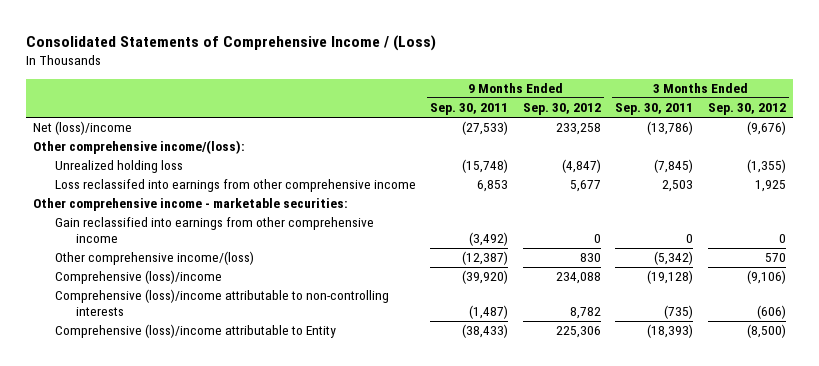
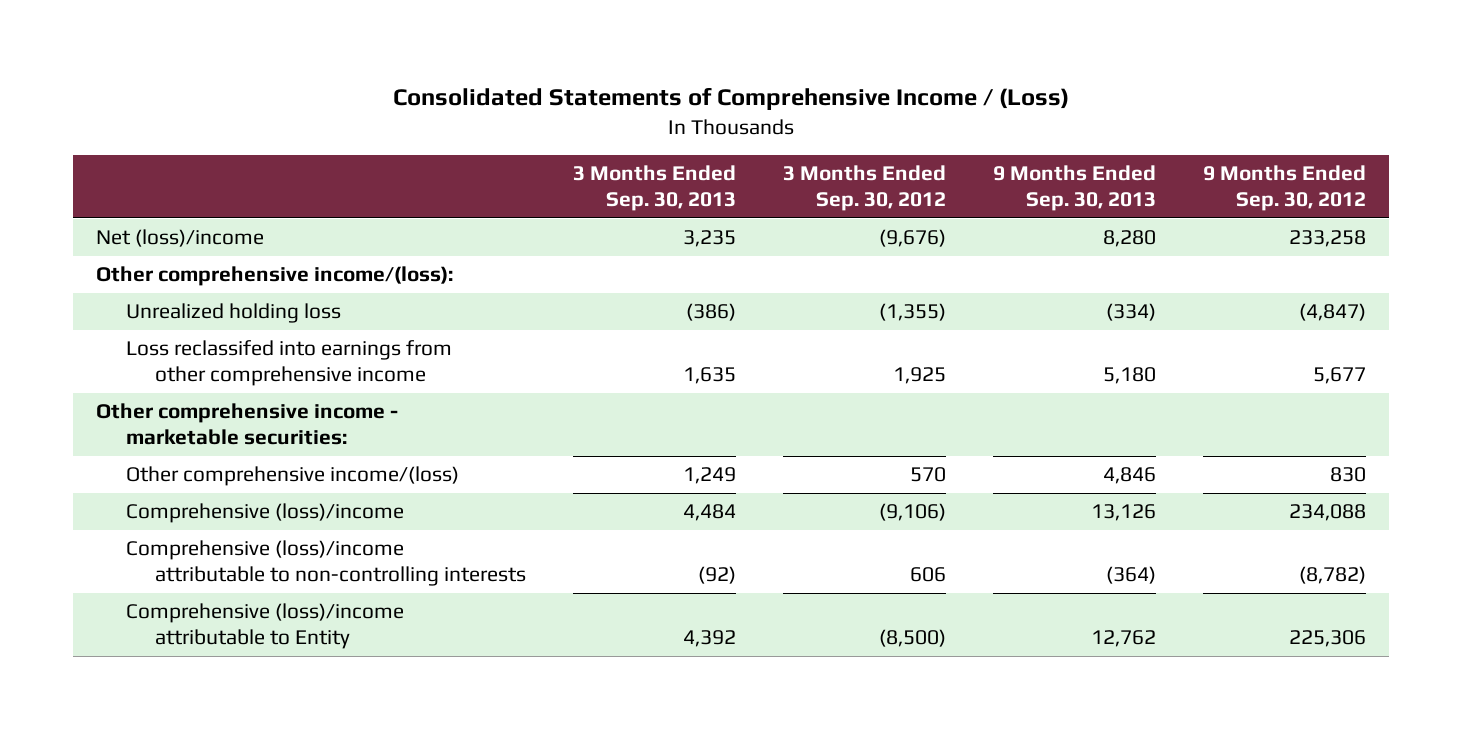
[430,103,509,116] Sep. 30, 2011 -> none
[615,103,694,116] Sep. 30, 2011 -> none
none -> [572,164,736,212] 3 Months Ended Sep. 30, 2013
none -> [992,164,1156,212] 9 Months Ended Sep. 30, 2013
[54,217,374,244] Gain reclassified into earnings from other comprehensive income -> none
[569,307,601,320] 8,782 -> [1298,566,1366,585] (8,782)
[756,305,786,320] (606) -> [909,567,946,583] 606

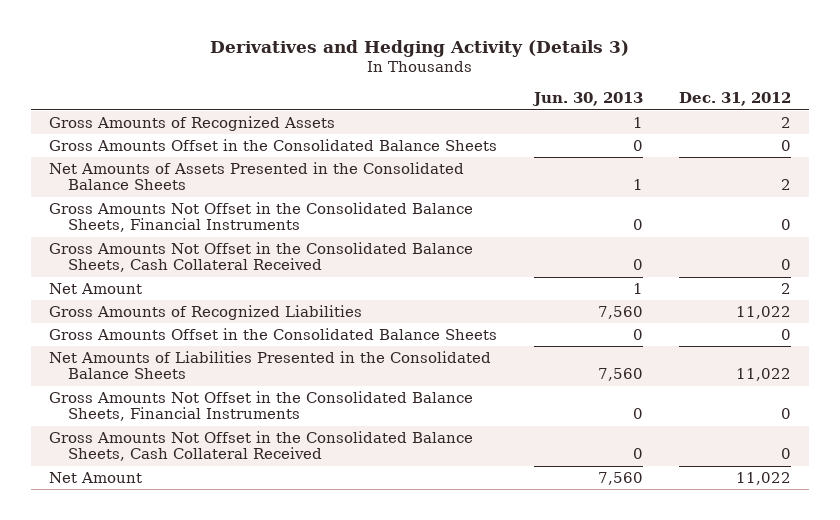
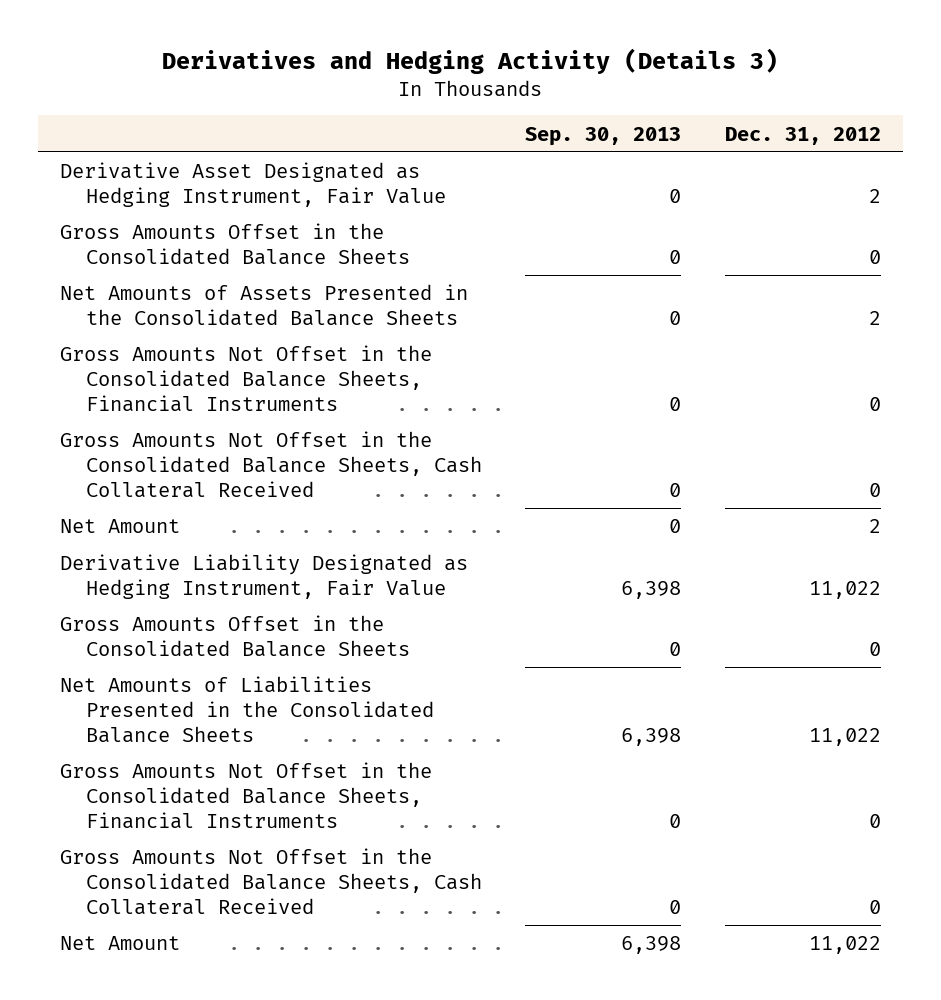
[531,92,643,107] Jun. 30, 2013 -> none
none -> [525,126,682,146] Sep. 30, 2013
[49,115,336,131] Gross Amounts of Recognized Assets -> [59,162,446,208] Derivative Asset Designated as Hedging Instrument, Fair Value
[49,304,363,320] Gross Amounts of Recognized Liabilities -> [59,554,468,600] Derivative Liability Designated as Hedging Instrument, Fair Value

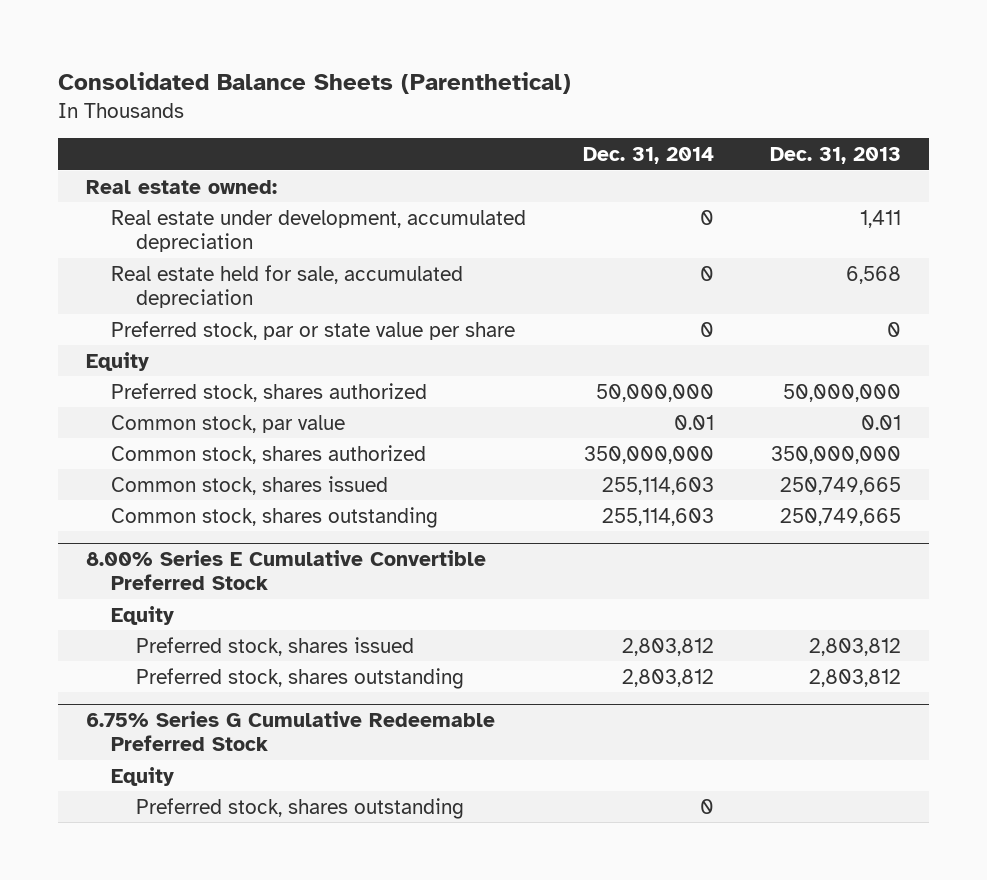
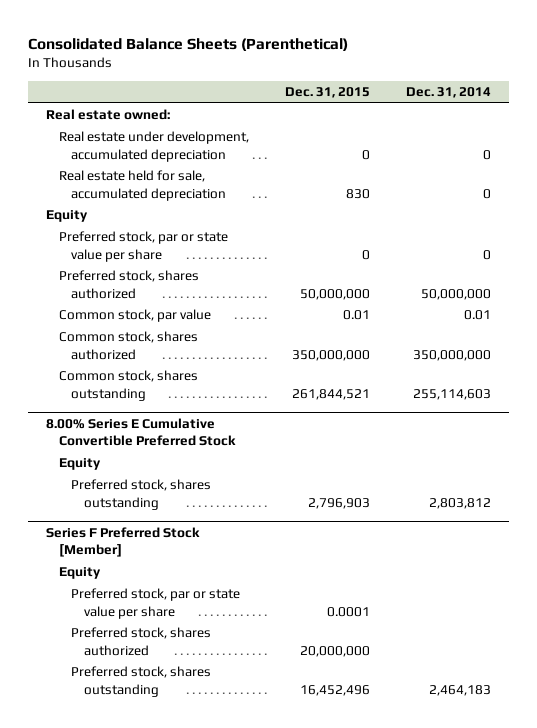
[769,147,901,165] Dec. 31, 2013 -> none
none -> [284,87,370,99] Dec. 31, 2015
[111,320,516,340] Preferred stock, par or state value per share -> [58,231,228,262] Preferred stock, par or state value per share
[111,475,389,495] Common stock, shares issued -> none
[136,636,415,656] Preferred stock, shares issued -> none
[86,710,496,751] 6.75% Series G Cumulative Redeemable Preferred Stock -> none
none -> [46,526,201,558] Series F Preferred Stock [Member]
none -> [71,588,241,619] Preferred stock, par or state value per share
none -> [71,627,212,656] Preferred stock, shares authorized
[699,798,714,814] 0 -> [428,684,491,696] 2,464,183

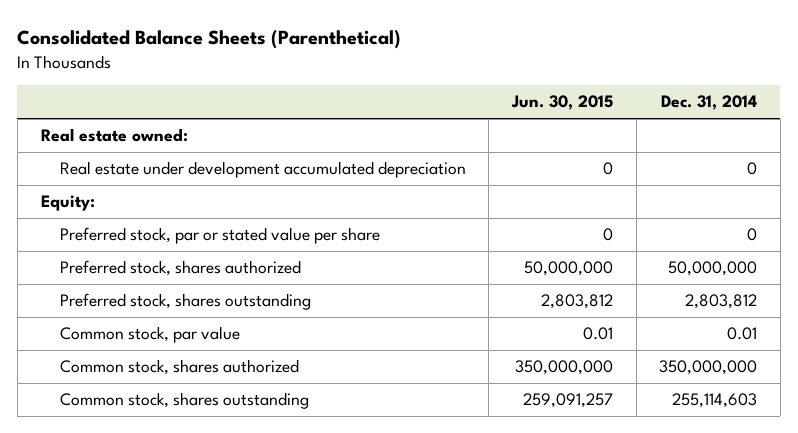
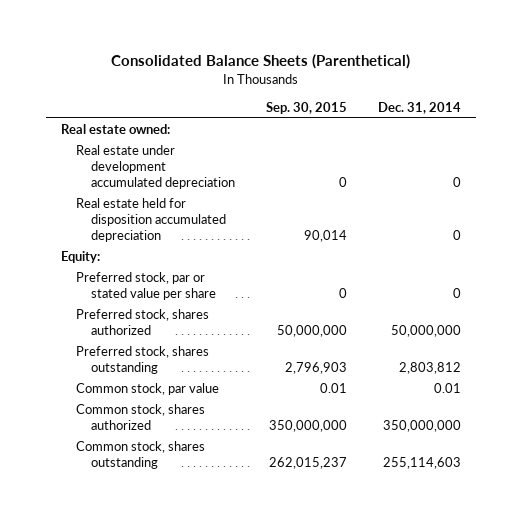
[511,95,614,111] Jun. 30, 2015 -> none
none -> [265,101,347,114] Sep. 30, 2015
none -> [75,198,226,242] Real estate held for disposition accumulated depreciation

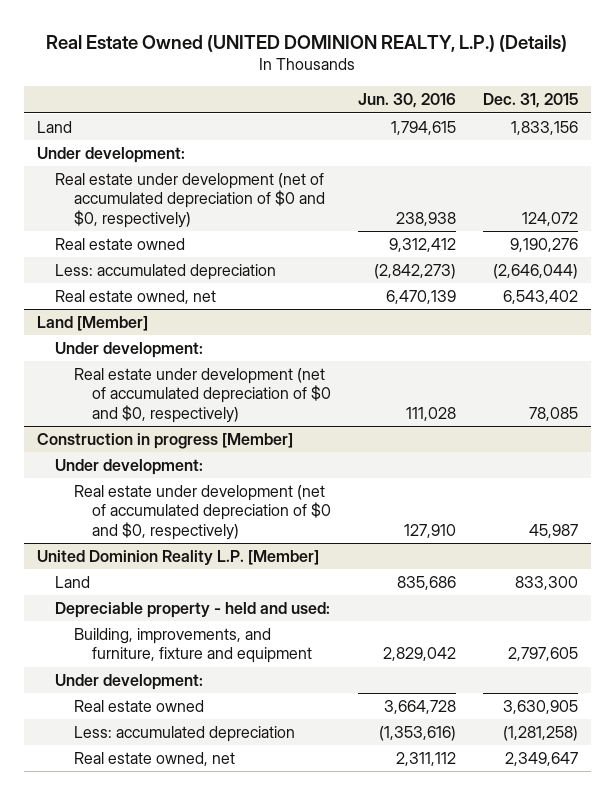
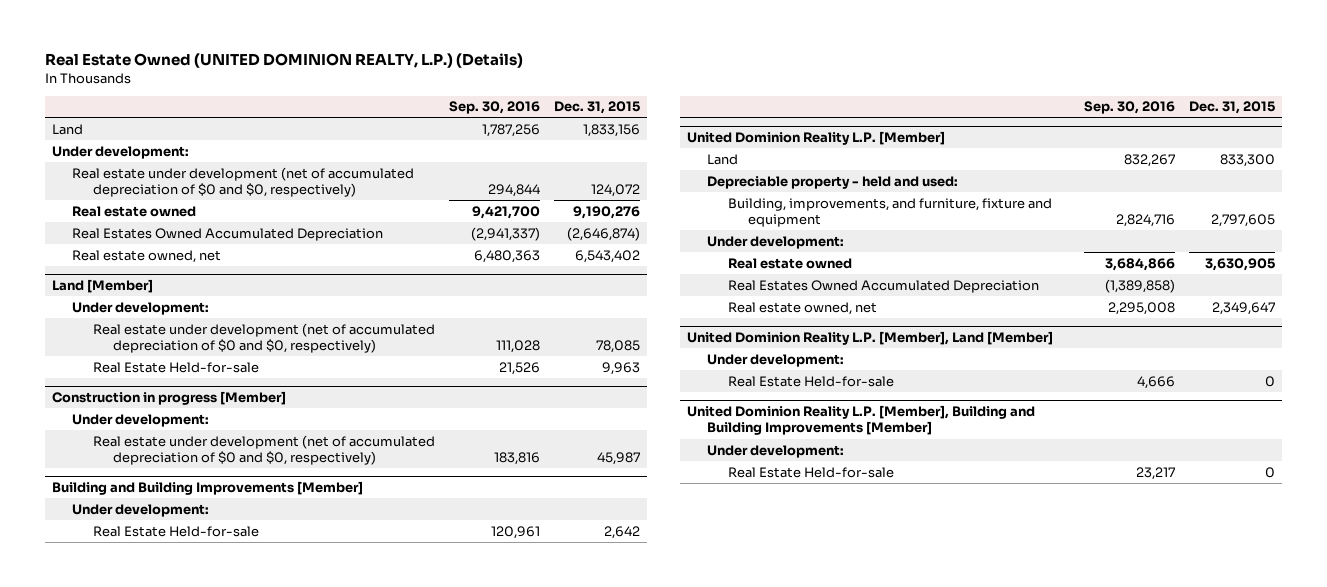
[357,93,456,109] Jun. 30, 2016 -> none
none -> [449,101,541,115] Sep. 30, 2016
[55,263,277,280] Less: accumulated depreciation -> none
none -> [72,227,384,241] Real Estates Owned Accumulated Depreciation
none -> [92,361,259,373] Real Estate Held-for-sale
none -> [52,480,364,495] Building and Building Improvements [Member]
none -> [72,503,210,517] Under development:
none -> [92,525,259,537] Real Estate Held-for-sale
[73,725,295,742] Less: accumulated depreciation -> none
none -> [727,279,1039,293] Real Estates Owned Accumulated Depreciation
none -> [687,330,1054,345] United Dominion Reality L.P. [Member], Land [Member]
none -> [707,353,845,367] Under development:
none -> [727,375,894,387] Real Estate Held-for-sale
none -> [687,404,1036,436] United Dominion Reality L.P. [Member], Building and Building Improvements [Member]
none -> [707,444,845,458] Under development:
none -> [727,466,894,478] Real Estate Held-for-sale

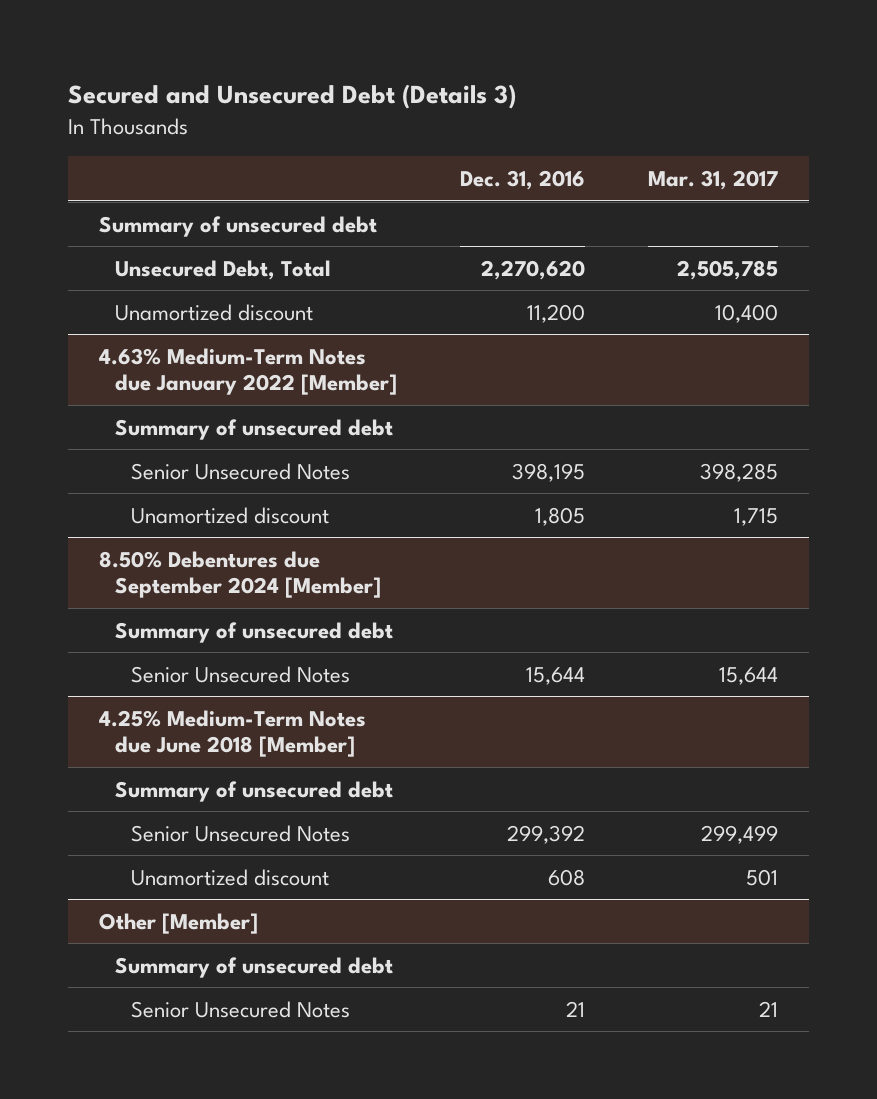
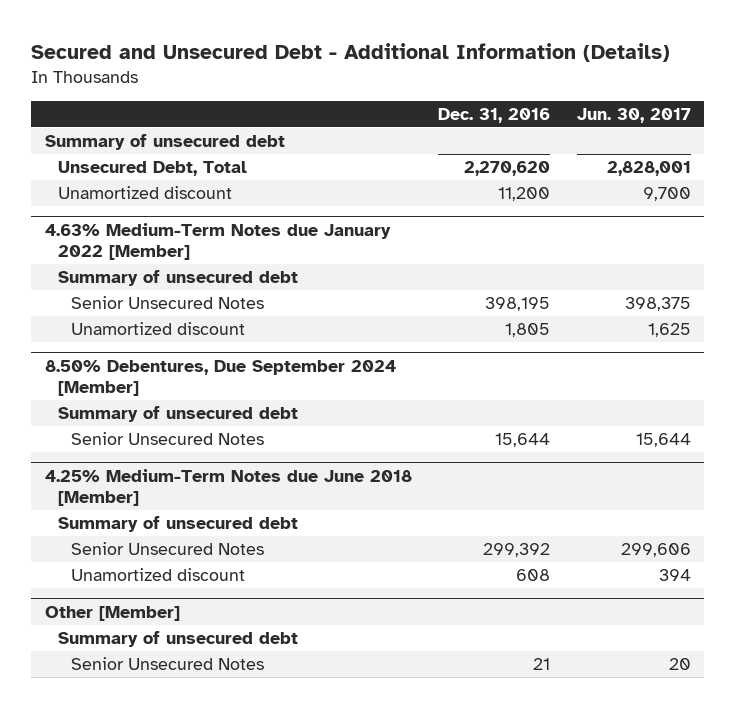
[67,84,516,110] Secured and Unsecured Debt (Details 3) -> [31,42,671,62] Secured and Unsecured Debt - Additional Information (Details)
[647,170,778,191] Mar. 31, 2017 -> none
none -> [576,107,691,123] Jun. 30, 2017
[99,550,382,599] 8.50% Debentures due September 2024 [Member] -> [44,359,396,396] 8.50% Debentures, Due September 2024 [Member]

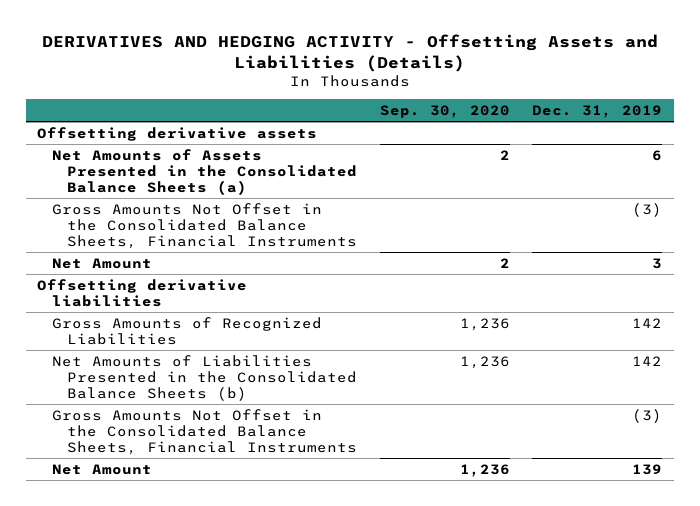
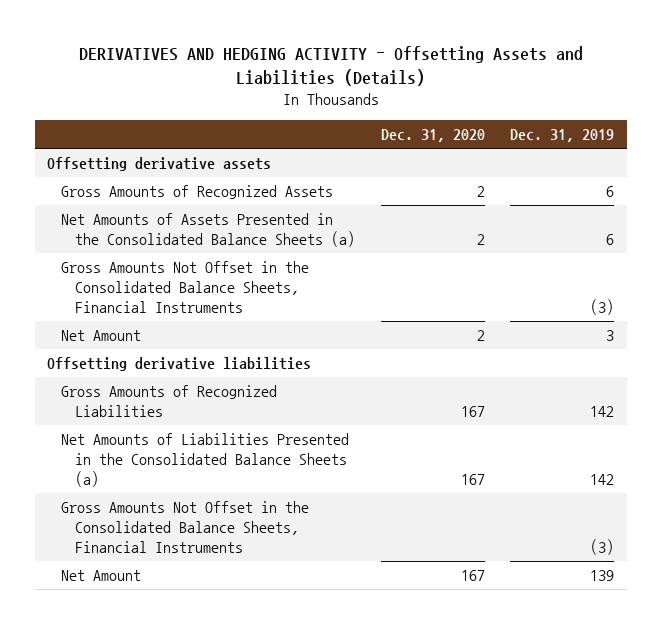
[379,104,510,118] Sep. 30, 2020 -> none
none -> [380,128,485,142] Dec. 31, 2020
none -> [61,185,334,200] Gross Amounts of Recognized Assets
[52,354,357,401] Net Amounts of Liabilities Presented in the Consolidated Balance Sheets (b) -> [61,433,350,487] Net Amounts of Liabilities Presented in the Consolidated Balance Sheets (a)

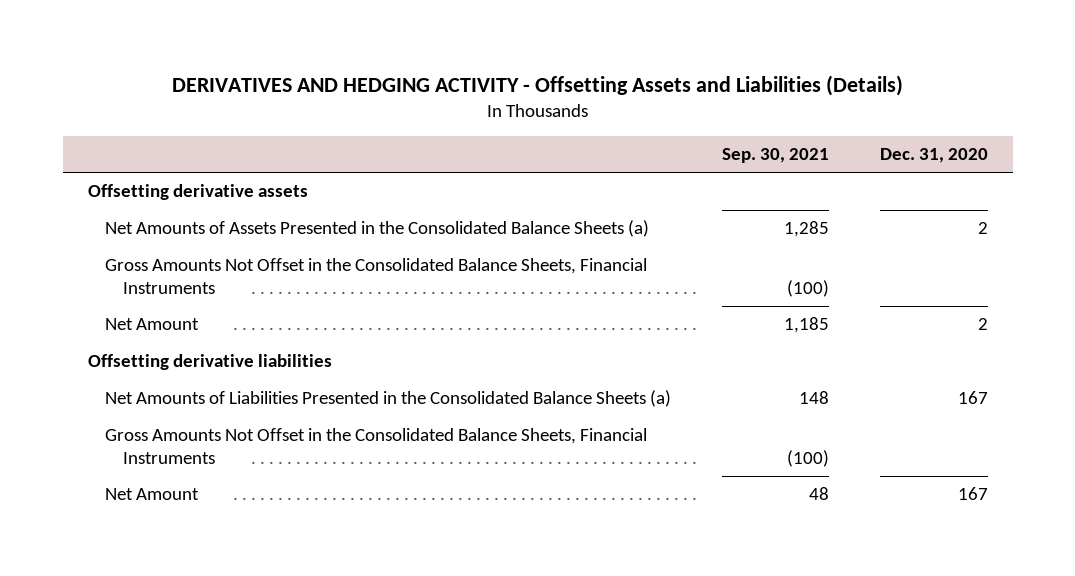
[510,128,615,142] Dec. 31, 2019 -> none
none -> [721,148,829,164] Sep. 30, 2021
[61,185,334,200] Gross Amounts of Recognized Assets -> none
[61,385,278,417] Gross Amounts of Recognized Liabilities -> none

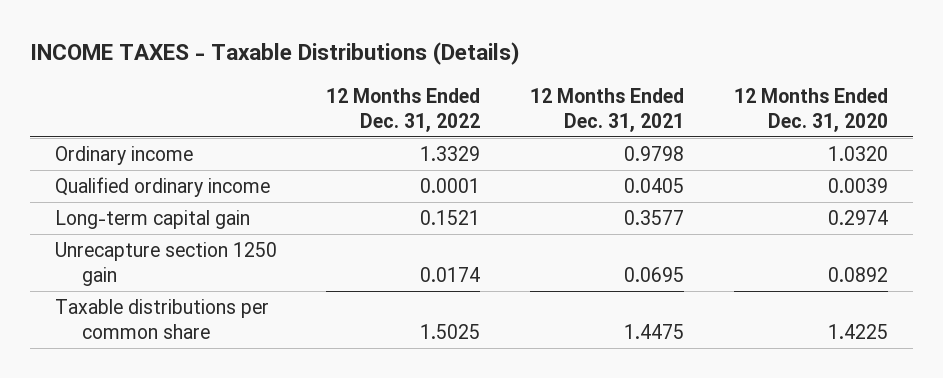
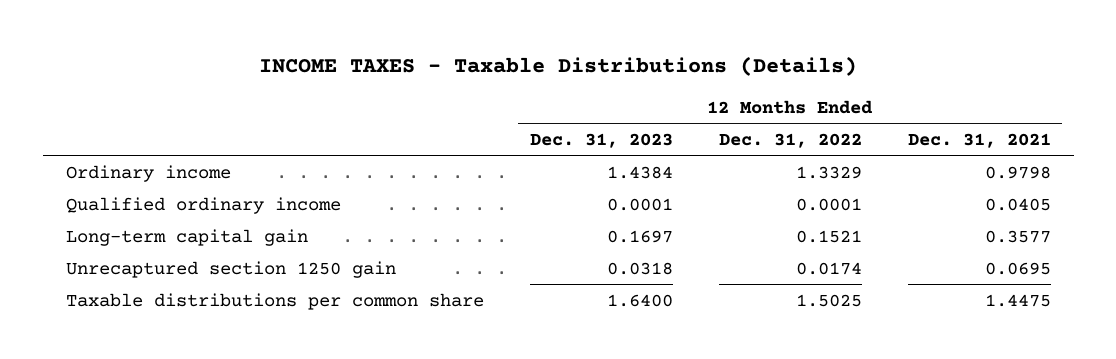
[734,87,889,132] 12 Months Ended Dec. 31, 2020 -> none
none -> [529,132,673,148] Dec. 31, 2023
[54,241,277,286] Unrecapture section 1250 gain -> [65,260,396,278] Unrecaptured section 1250 gain

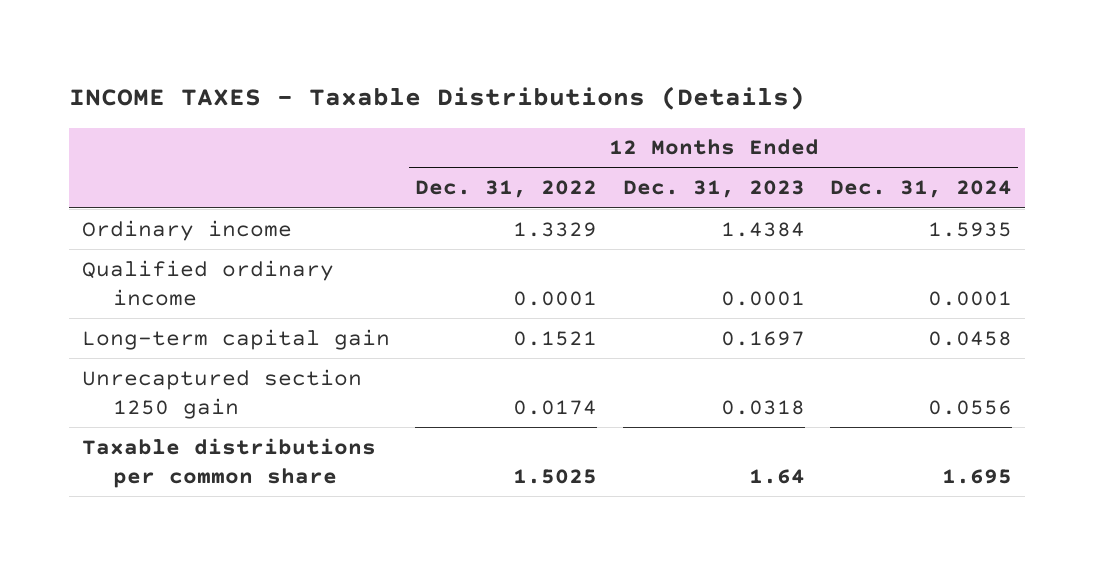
[907,132,1051,148] Dec. 31, 2021 -> none
none -> [829,180,1012,199] Dec. 31, 2024
[606,293,673,307] 1.6400 -> [748,468,805,484] 1.64

